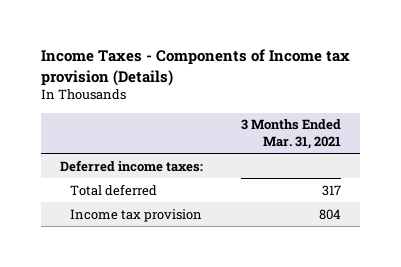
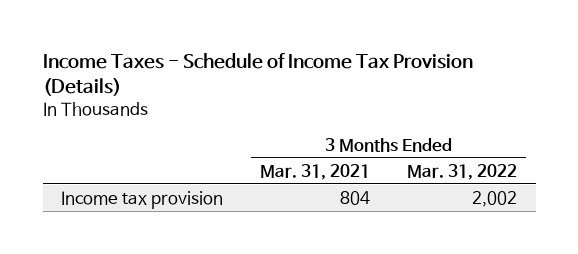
[40,49,350,86] Income Taxes - Components of Income tax provision (Details) -> [42,53,473,97] Income Taxes - Schedule of Income Tax Provision (Details)
none -> [407,163,518,180] Mar. 31, 2022
[59,159,203,172] Deferred income taxes: -> none
[69,183,157,196] Total deferred -> none

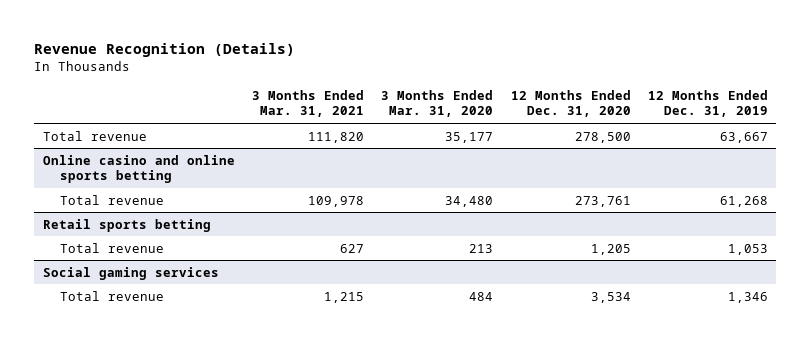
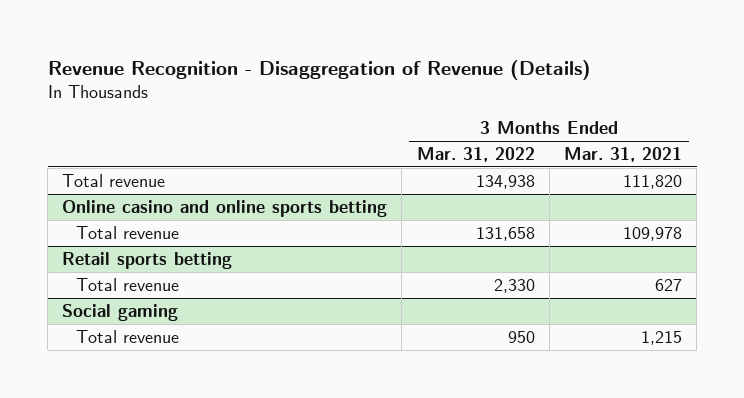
[34,42,296,57] Revenue Recognition (Details) -> [47,59,591,80] Revenue Recognition - Disaggregation of Revenue (Details)
[381,90,494,118] 3 Months Ended Mar. 31, 2020 -> none
[510,90,631,118] 12 Months Ended Dec. 31, 2020 -> none
[647,90,768,118] 12 Months Ended Dec. 31, 2019 -> none
none -> [416,147,535,163] Mar. 31, 2022
[42,266,219,280] Social gaming services -> [62,303,179,321] Social gaming

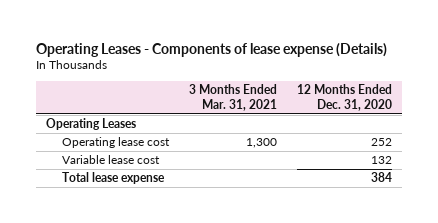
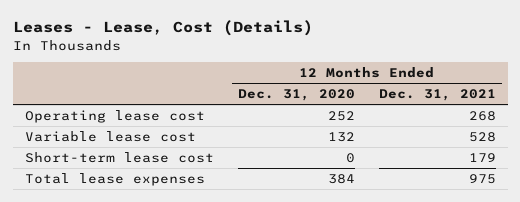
[35,42,387,57] Operating Leases - Components of lease expense (Details) -> [12,20,313,37] Leases - Lease, Cost (Details)
[188,84,277,111] 3 Months Ended Mar. 31, 2021 -> none
none -> [378,89,496,102] Dec. 31, 2021
[46,118,137,131] Operating Leases -> none
none -> [24,151,214,163] Short-term lease cost
[61,172,165,185] Total lease expense -> [24,172,205,186] Total lease expenses

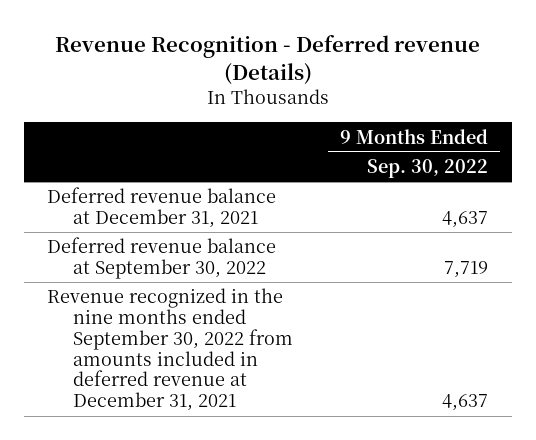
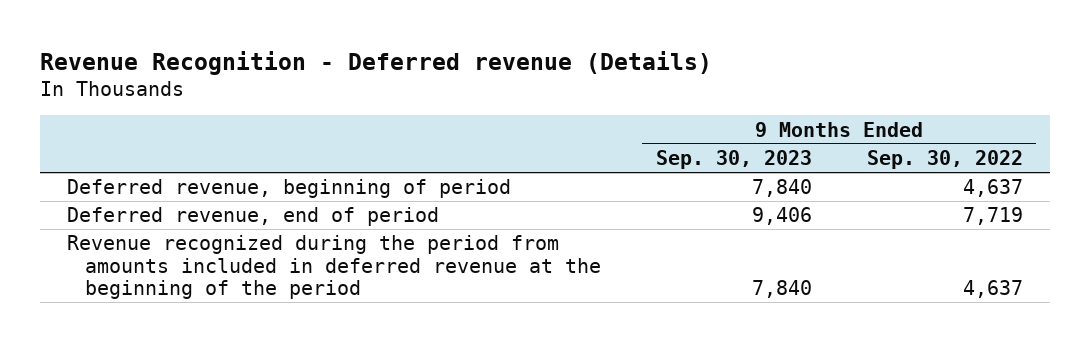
none -> [655,150,812,170] Sep. 30, 2023
[47,187,277,229] Deferred revenue balance at December 31, 2021 -> [67,179,512,199] Deferred revenue, beginning of period
[47,237,277,280] Deferred revenue balance at September 30, 2022 -> [67,207,440,227] Deferred revenue, end of period
[47,288,293,412] Revenue recognized in the nine months ended September 30, 2022 from amounts included in deferred revenue at December 31, 2021 -> [67,235,601,299] Revenue recognized during the period from amounts included in deferred revenue at the beginning of the period

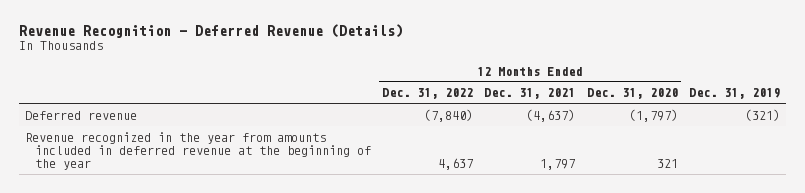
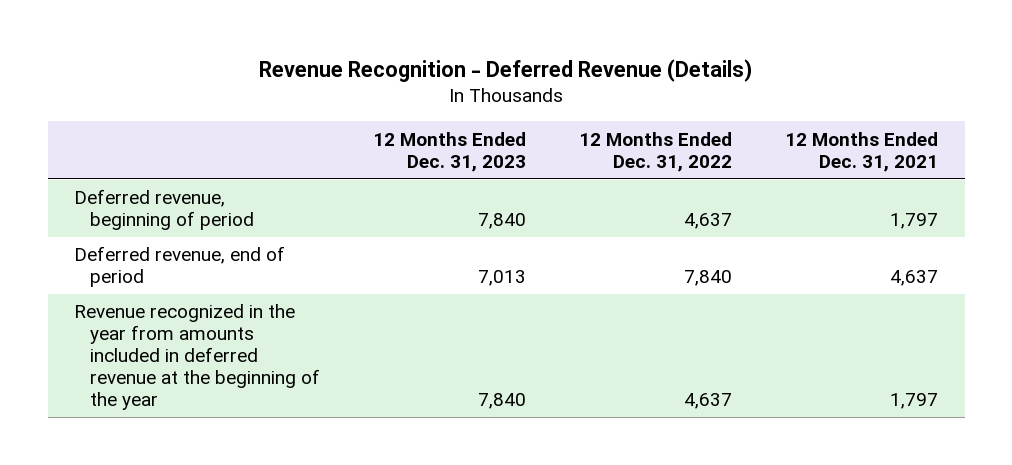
[586,88,678,100] Dec. 31, 2020 -> none
[688,88,780,100] Dec. 31, 2019 -> none
none -> [372,131,526,172] 12 Months Ended Dec. 31, 2023
[24,110,137,120] Deferred revenue -> [74,189,254,231] Deferred revenue, beginning of period
[424,108,474,122] (7,840) -> [683,213,732,230] 4,637
[526,108,576,122] (4,637) -> [890,213,939,230] 1,797
none -> [74,246,286,288] Deferred revenue, end of period

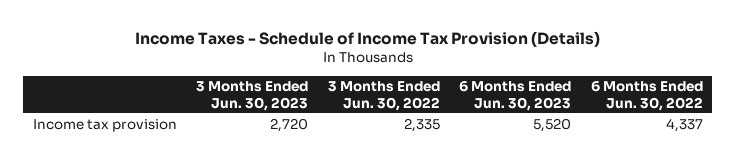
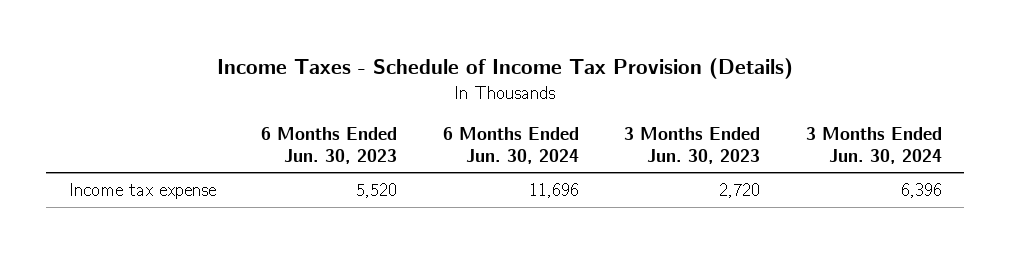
[327,81,440,111] 3 Months Ended Jun. 30, 2022 -> none
[590,81,703,111] 6 Months Ended Jun. 30, 2022 -> none
none -> [442,126,579,164] 6 Months Ended Jun. 30, 2024
none -> [805,126,942,164] 3 Months Ended Jun. 30, 2024
[32,119,177,133] Income tax provision -> [68,183,216,200] Income tax expense

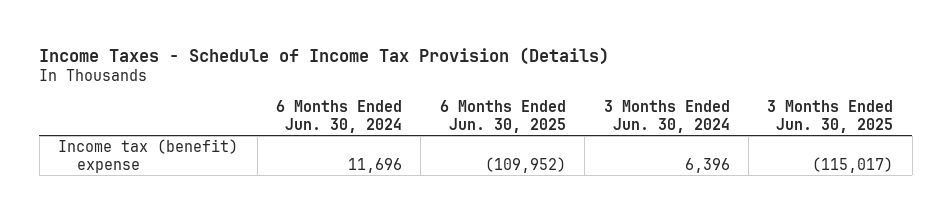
[261,126,398,164] 6 Months Ended Jun. 30, 2023 -> none
[624,126,761,164] 3 Months Ended Jun. 30, 2023 -> none
none -> [439,100,566,133] 6 Months Ended Jun. 30, 2025
none -> [767,100,894,133] 3 Months Ended Jun. 30, 2025
[68,183,216,200] Income tax expense -> [58,139,239,173] Income tax (benefit) expense

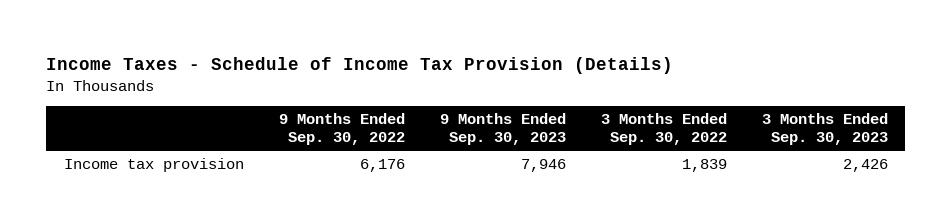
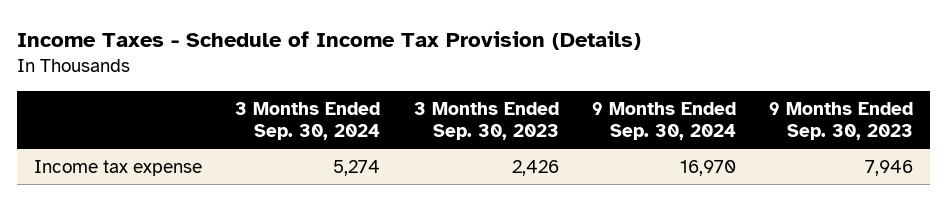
[278,112,405,146] 9 Months Ended Sep. 30, 2022 -> none
[600,112,727,146] 3 Months Ended Sep. 30, 2022 -> none
none -> [235,101,381,141] 3 Months Ended Sep. 30, 2024
none -> [591,101,736,141] 9 Months Ended Sep. 30, 2024
[63,158,244,173] Income tax provision -> [33,159,202,176] Income tax expense

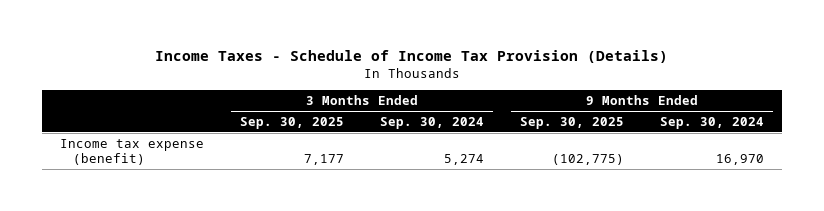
[413,101,559,141] 3 Months Ended Sep. 30, 2023 -> none
[769,101,914,141] 9 Months Ended Sep. 30, 2023 -> none
none -> [239,116,344,129] Sep. 30, 2025
none -> [520,116,625,129] Sep. 30, 2025
[33,159,202,176] Income tax expense -> [59,138,204,165] Income tax expense (benefit)

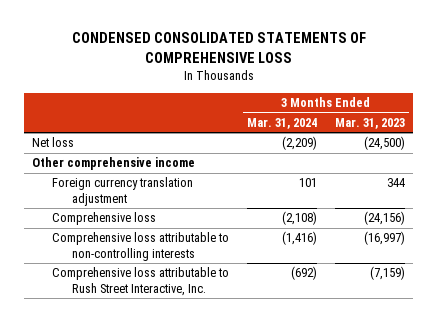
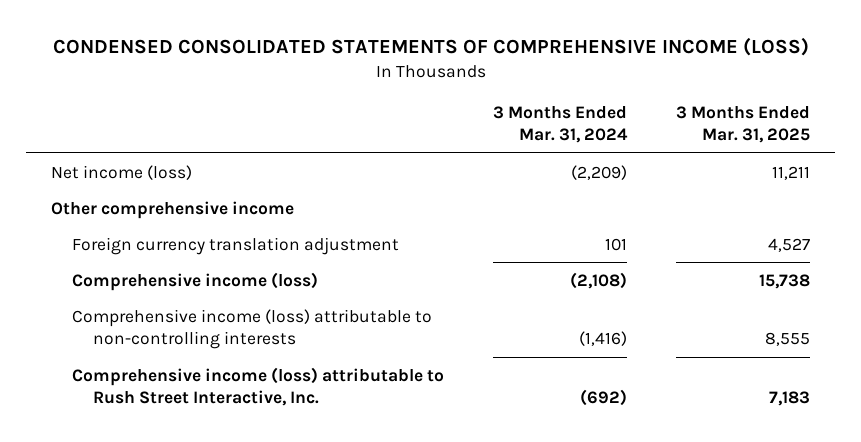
[71,32,366,63] CONDENSED CONSOLIDATED STATEMENTS OF COMPREHENSIVE LOSS -> [52,37,809,57] CONDENSED CONSOLIDATED STATEMENTS OF COMPREHENSIVE INCOME (LOSS)
[334,117,405,129] Mar. 31, 2023 -> none
none -> [676,105,811,144] 3 Months Ended Mar. 31, 2025
[32,137,75,148] Net loss -> [50,164,192,180] Net income (loss)
[52,212,157,226] Comprehensive loss -> [71,271,318,291] Comprehensive income (loss)
[52,232,230,261] Comprehensive loss attributable to non-controlling interests -> [71,308,432,350] Comprehensive income (loss) attributable to non-controlling interests
[52,267,230,296] Comprehensive loss attributable to Rush Street Interactive, Inc. -> [71,366,444,407] Comprehensive income (loss) attributable to Rush Street Interactive, Inc.

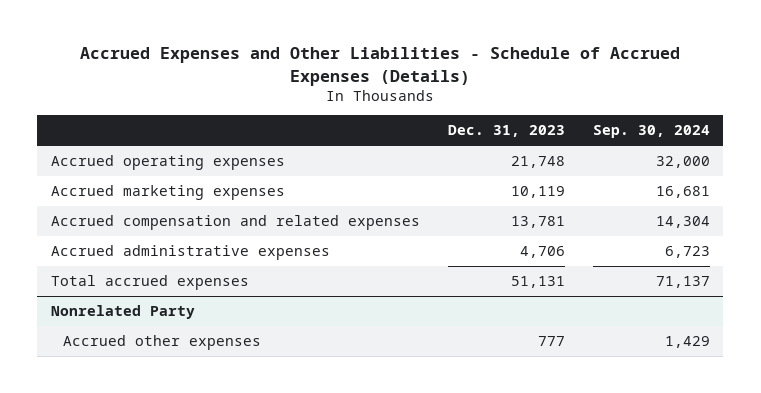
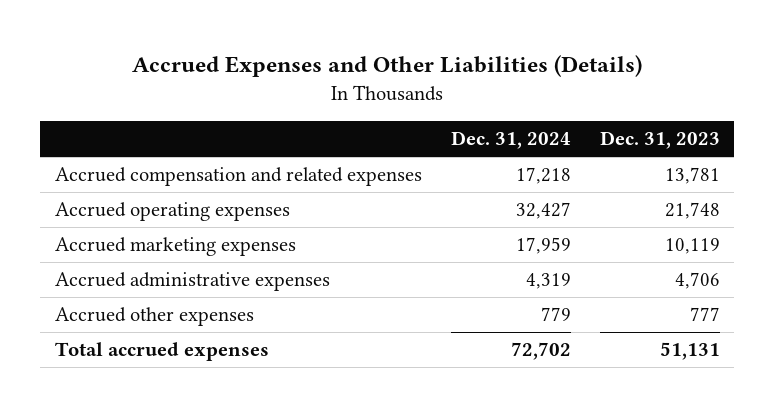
[80,47,681,86] Accrued Expenses and Other Liabilities - Schedule of Accrued Expenses (Details) -> [132,55,643,78] Accrued Expenses and Other Liabilities (Details)
[592,125,710,139] Sep. 30, 2024 -> none
none -> [450,131,571,150] Dec. 31, 2024
[51,215,421,231] Accrued compensation and related expenses -> [54,167,422,187] Accrued compensation and related expenses
[51,305,196,320] Nonrelated Party -> none
[51,275,250,291] Total accrued expenses -> [54,342,269,362] Total accrued expenses

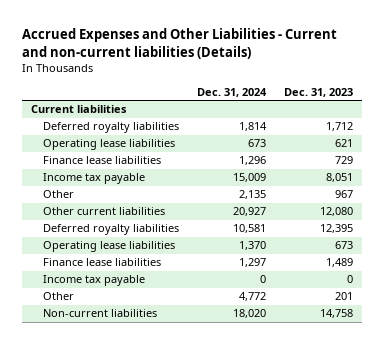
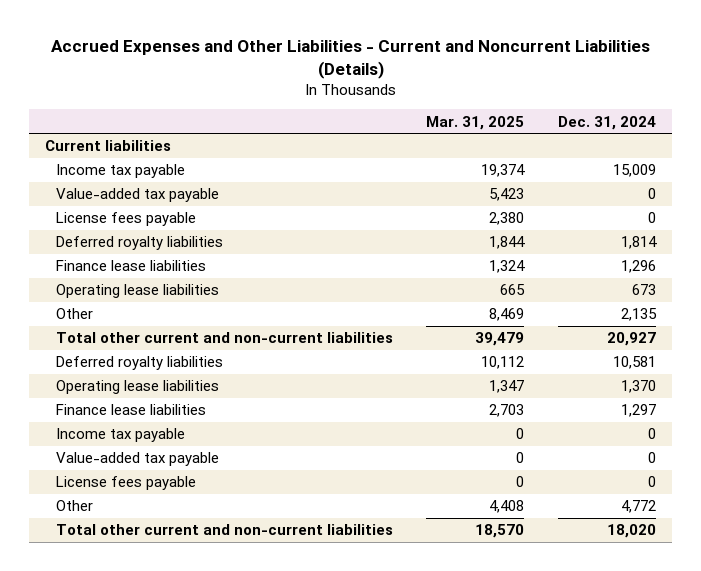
[21,28,337,59] Accrued Expenses and Other Liabilities - Current and non-current liabilities (Details) -> [50,39,650,79] Accrued Expenses and Other Liabilities - Current and Noncurrent Liabilities (Details)
[283,87,353,97] Dec. 31, 2023 -> none
none -> [426,115,525,130] Mar. 31, 2025
[42,173,145,185] Income tax payable -> [56,164,186,179] Income tax payable
none -> [56,188,220,203] Value-added tax payable
none -> [56,212,197,227] License fees payable
[42,139,175,151] Operating lease liabilities -> [56,284,220,299] Operating lease liabilities
[42,207,165,216] Other current liabilities -> [56,332,394,344] Total other current and non-current liabilities
none -> [56,452,220,467] Value-added tax payable
none -> [56,476,197,491] License fees payable
[42,309,157,318] Non-current liabilities -> [56,524,394,536] Total other current and non-current liabilities

